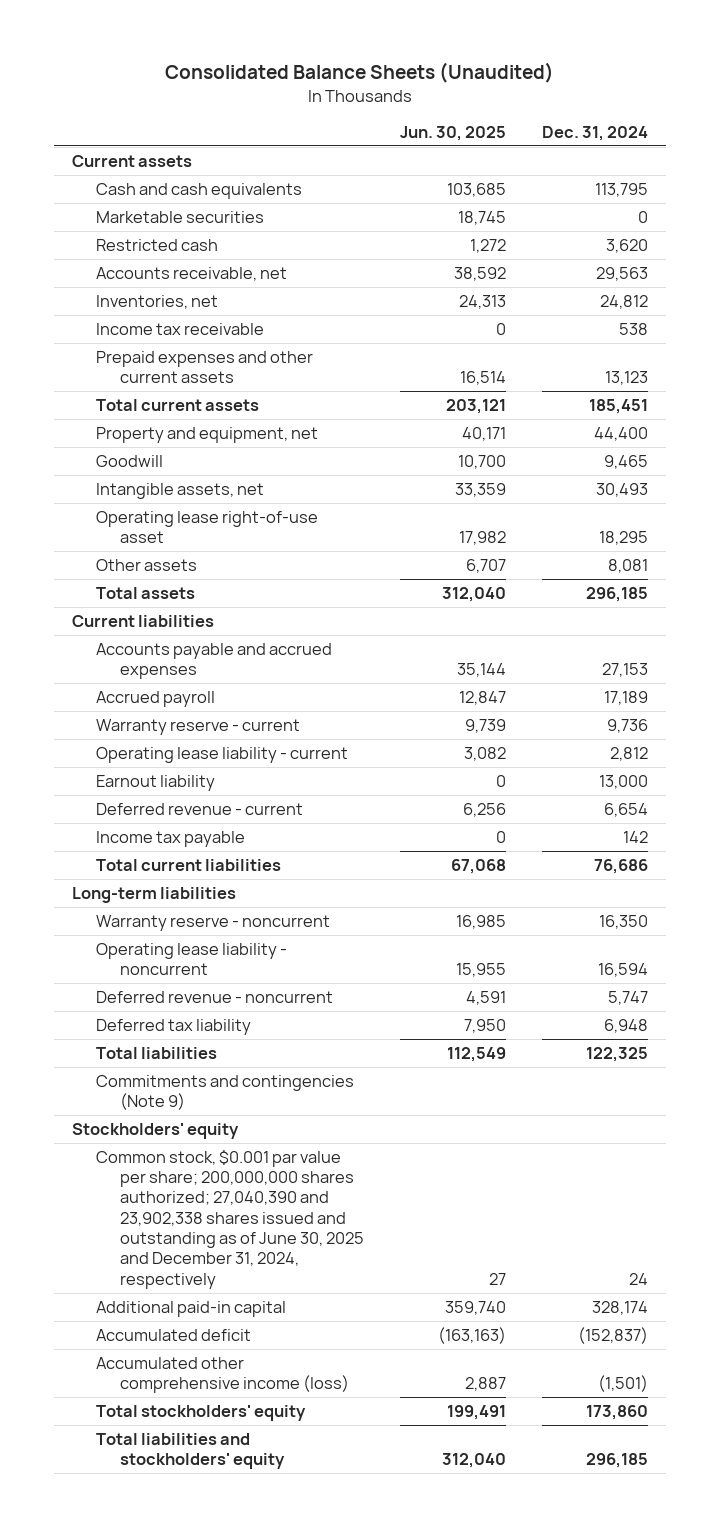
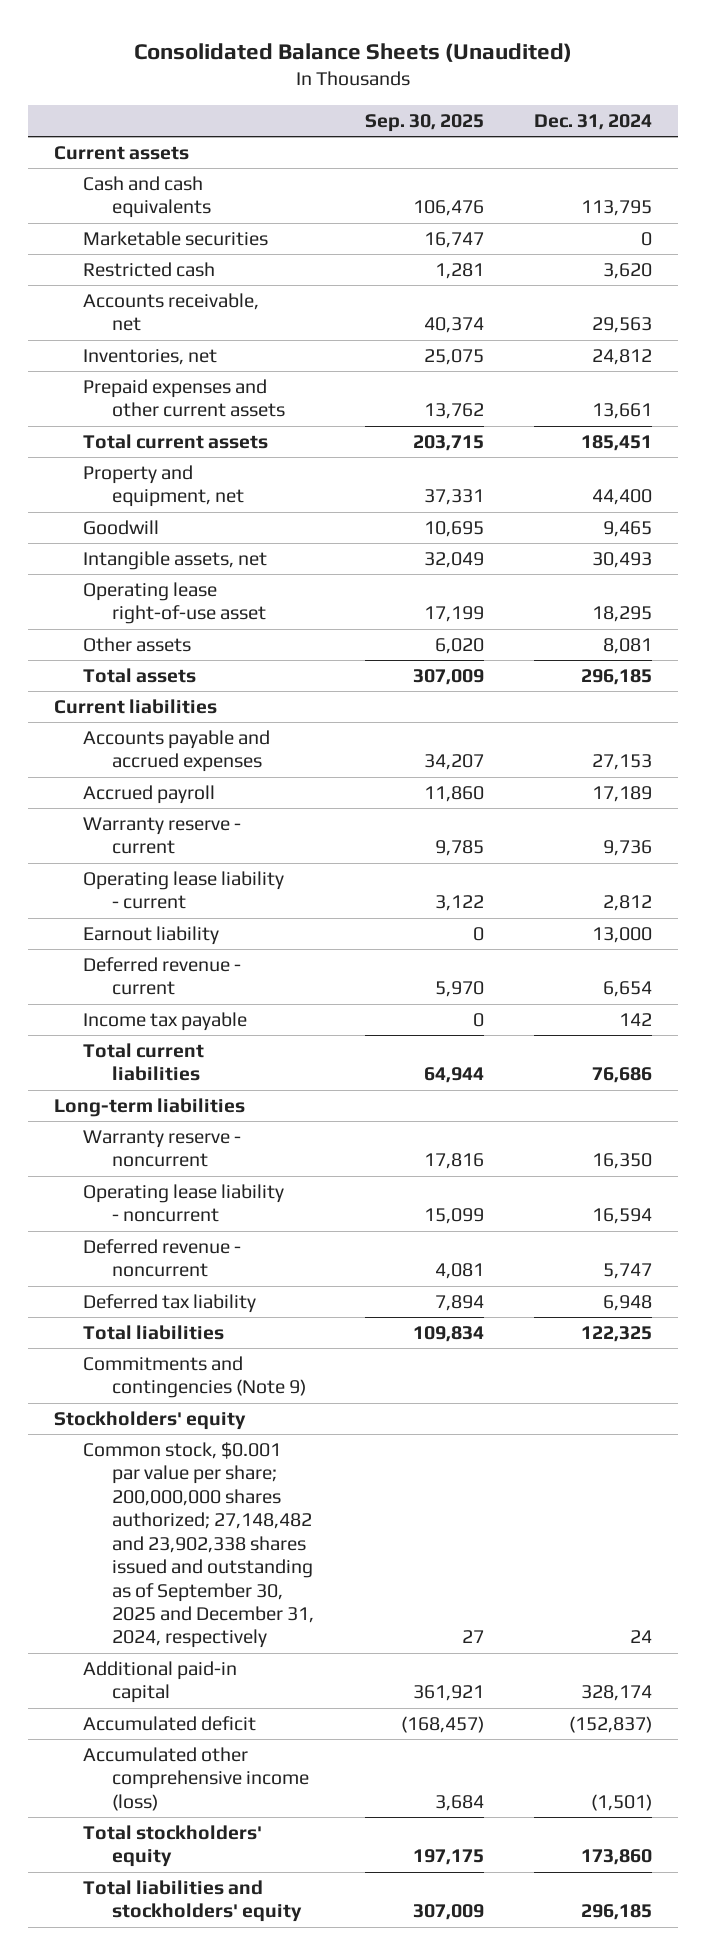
[399,125,506,141] Jun. 30, 2025 -> none
none -> [364,113,484,132] Sep. 30, 2025
[95,322,264,335] Income tax receivable -> none
[605,371,649,386] 13,123 -> [592,403,653,420] 13,661
[95,1149,364,1289] Common stock, $0.001 par value per share; 200,000,000 shares authorized; 27,040,390 and 23,902,338 shares issued and outstanding as of June 30, 2025 and December 31, 2024, respectively -> [82,1442,314,1649] Common stock, $0.001 par value per share; 200,000,000 shares authorized; 27,148,482 and 23,902,338 shares issued and outstanding as of September 30, 2025 and December 31, 2024, respectively

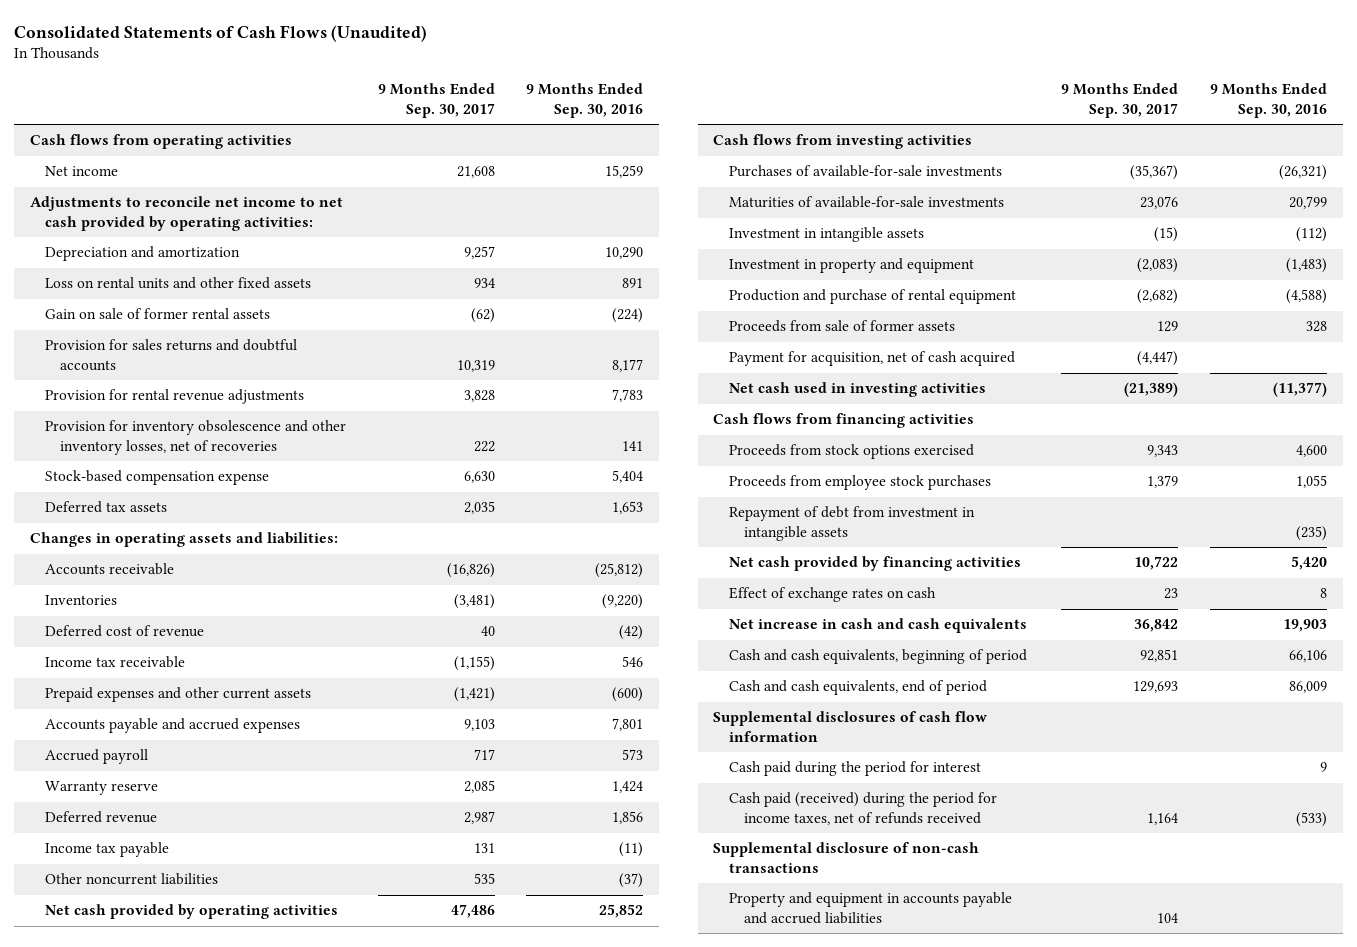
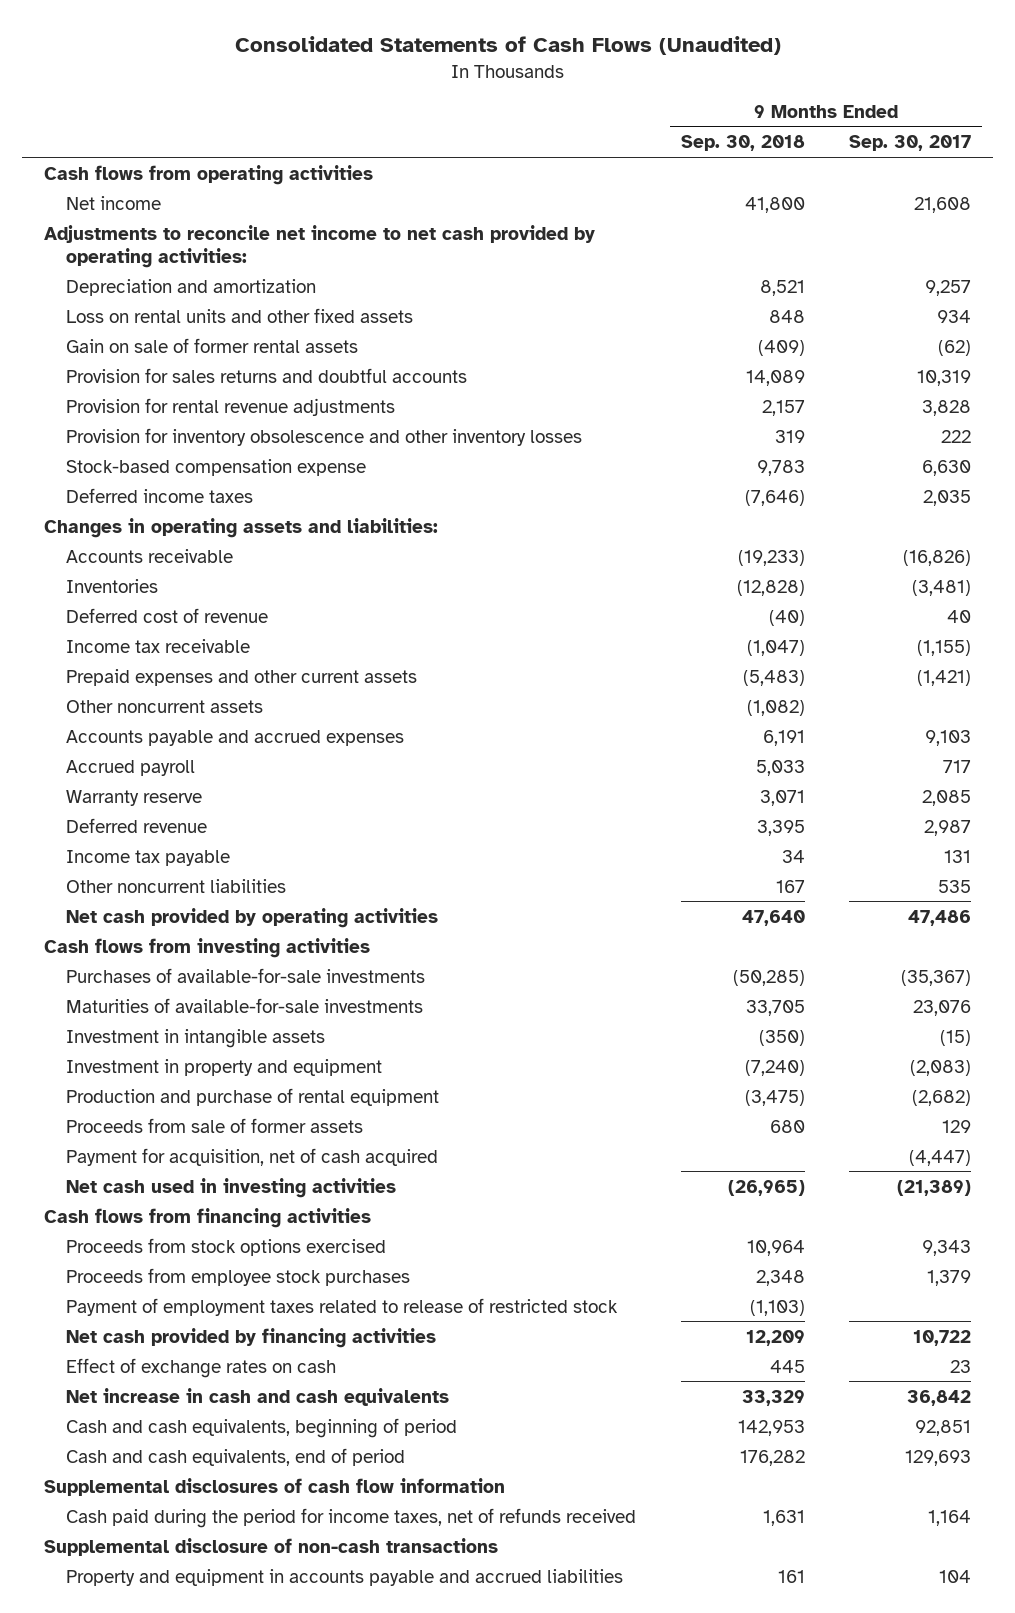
[526,83,644,118] 9 Months Ended Sep. 30, 2016 -> none
none -> [680,135,805,152] Sep. 30, 2018
[45,420,347,456] Provision for inventory obsolescence and other inventory losses, net of recoveries -> [66,427,583,446] Provision for inventory obsolescence and other inventory losses
[45,501,168,514] Deferred tax assets -> [66,487,254,503] Deferred income taxes
none -> [66,699,264,713] Other noncurrent assets
[728,506,975,542] Repayment of debt from investment in intangible assets -> none
none -> [66,1297,619,1316] Payment of employment taxes related to release of restricted stock
[728,761,981,777] Cash paid during the period for interest -> none
[728,792,997,826] Cash paid (received) during the period for income taxes, net of refunds received -> [66,1507,637,1528] Cash paid during the period for income taxes, net of refunds received

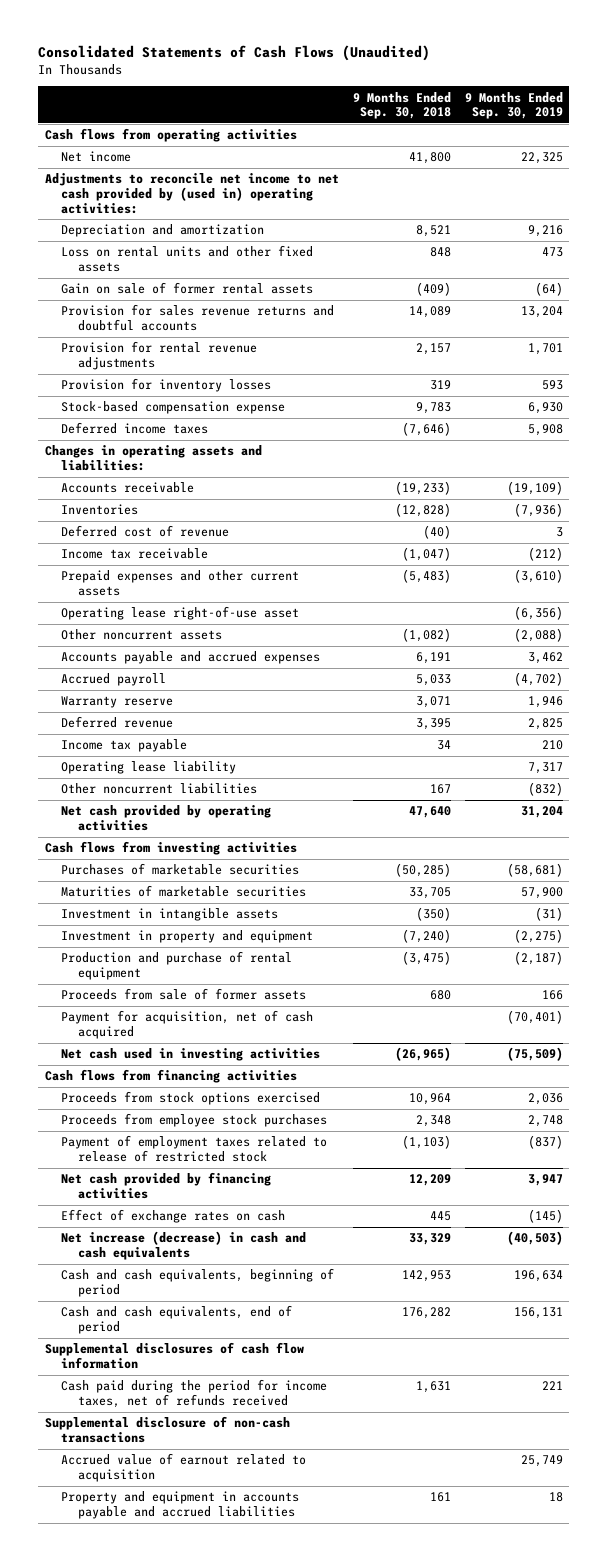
[848,135,971,152] Sep. 30, 2017 -> none
none -> [464,91,563,120] 9 Months Ended Sep. 30, 2019
[44,224,596,268] Adjustments to reconcile net income to net cash provided by operating activities: -> [45,173,340,214] Adjustments to reconcile net income to net cash provided by (used in) operating activities:
[66,367,468,383] Provision for sales returns and doubtful accounts -> [61,304,335,331] Provision for sales revenue returns and doubtful accounts
[66,427,583,446] Provision for inventory obsolescence and other inventory losses -> [61,378,272,393] Provision for inventory losses
none -> [61,606,300,621] Operating lease right-of-use asset
none -> [61,761,237,775] Operating lease liability
[66,967,426,983] Purchases of available-for-sale investments -> [61,863,300,876] Purchases of marketable securities
[66,997,424,1013] Maturities of available-for-sale investments -> [61,885,307,898] Maturities of marketable securities
[66,1387,450,1406] Net increase in cash and cash equivalents -> [61,1231,307,1260] Net increase (decrease) in cash and cash equivalents
none -> [61,1453,307,1482] Accrued value of earnout related to acquisition

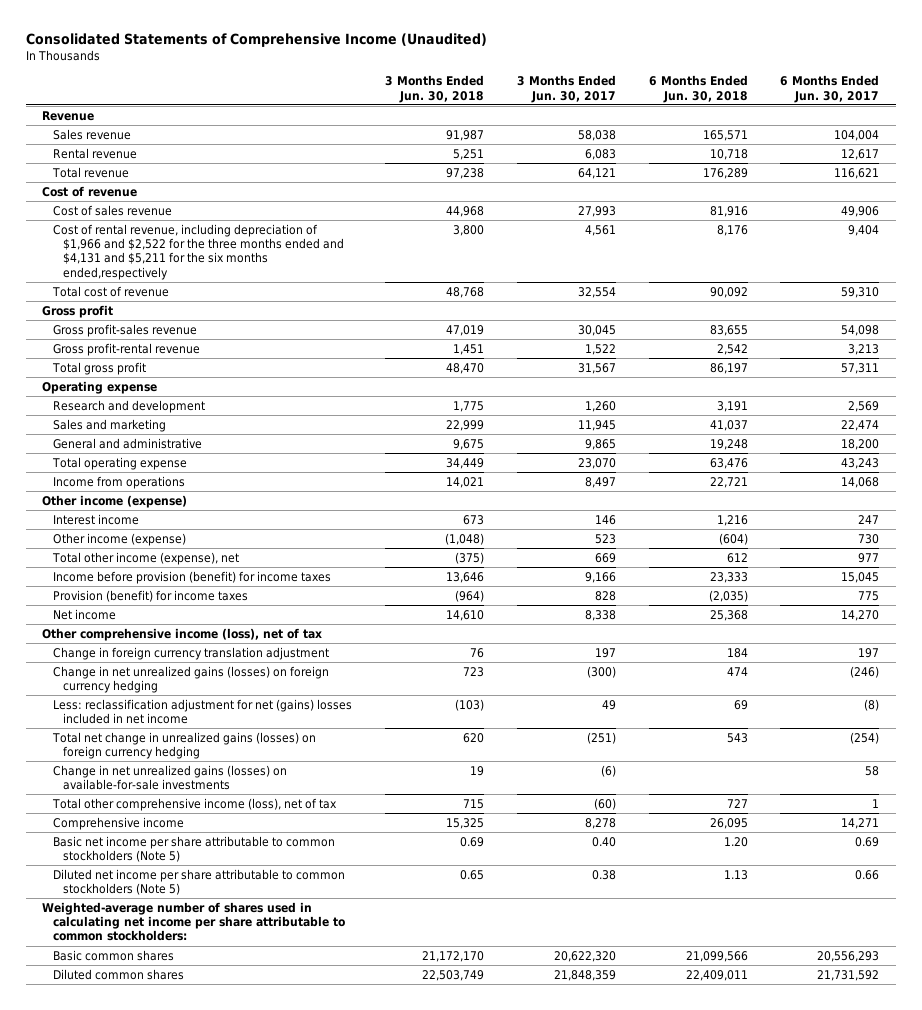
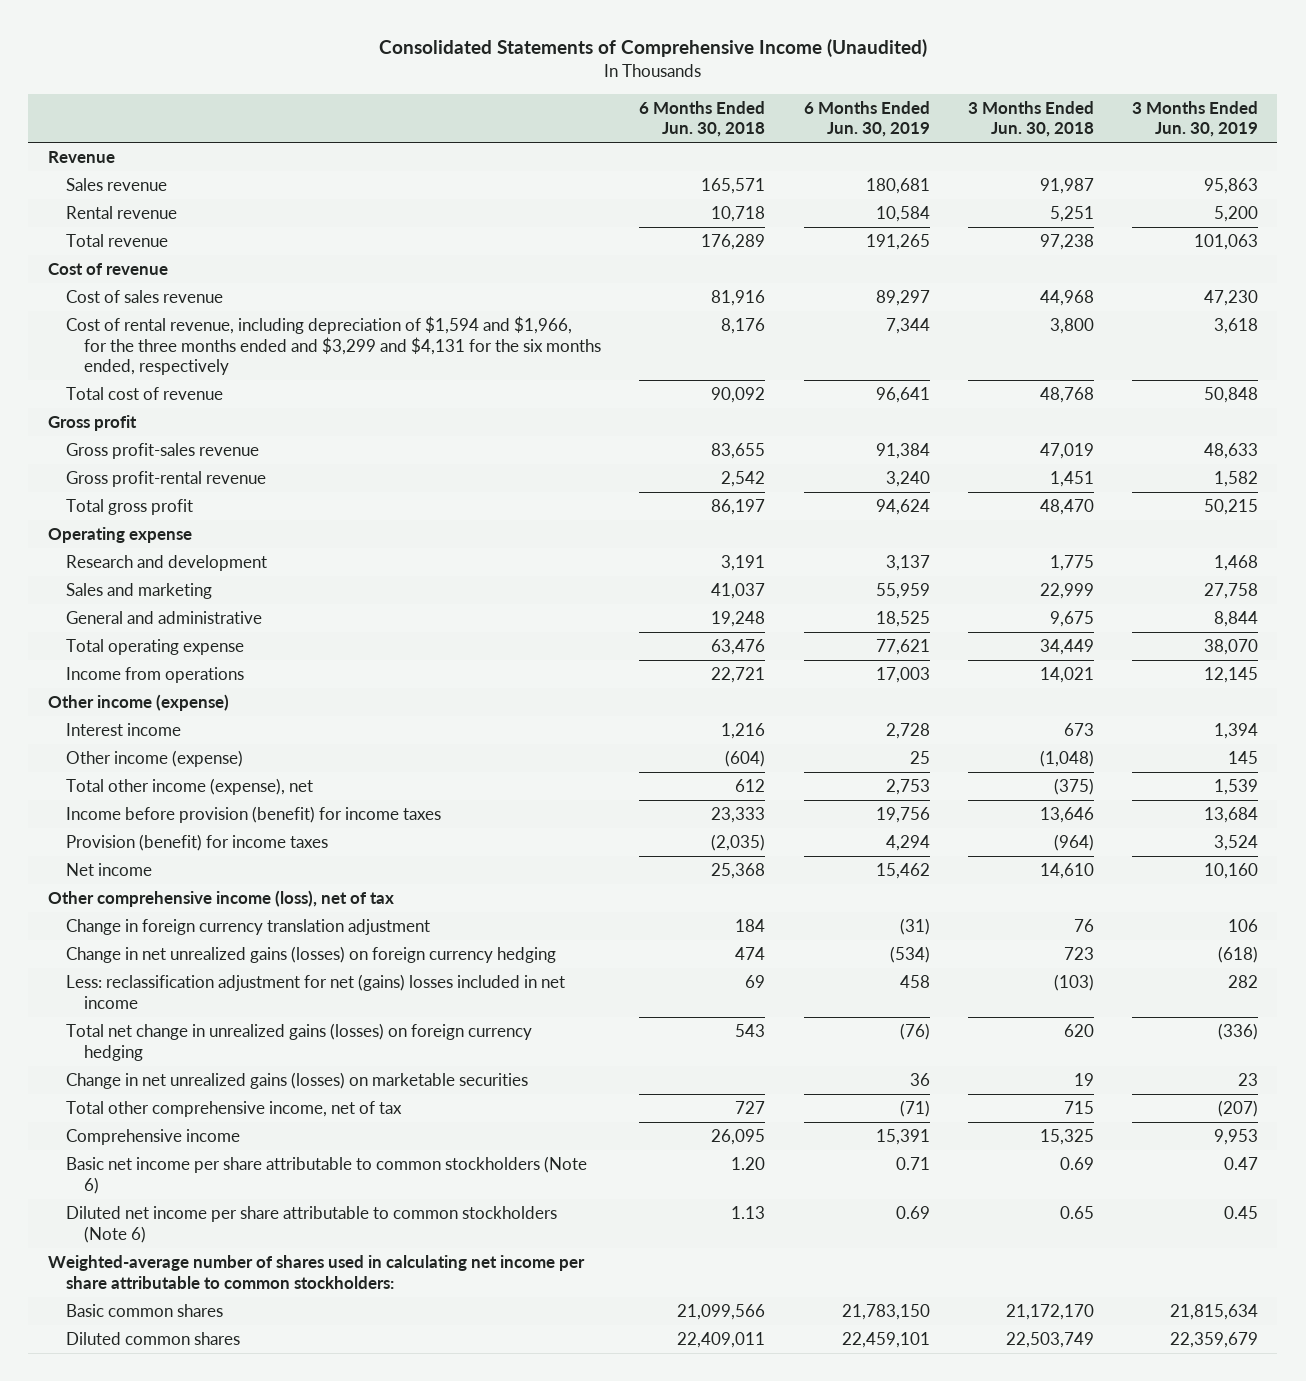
[516,75,616,103] 3 Months Ended Jun. 30, 2017 -> none
[780,75,880,103] 6 Months Ended Jun. 30, 2017 -> none
none -> [803,100,930,138] 6 Months Ended Jun. 30, 2019
none -> [1132,100,1259,138] 3 Months Ended Jun. 30, 2019
[52,223,344,280] Cost of rental revenue, including depreciation of $1,966 and $2,522 for the three months ended and $4,131 and $5,211 for the six months ended,respectively -> [65,316,602,376] Cost of rental revenue, including depreciation of $1,594 and $1,966, for the three months ended and $3,299 and $4,131 for the six months ended, respectively
[52,764,287,791] Change in net unrealized gains (losses) on available-for-sale investments -> [65,1072,528,1090] Change in net unrealized gains (losses) on marketable securities
[51,797,337,811] Total other comprehensive income (loss), net of tax -> [65,1101,402,1118] Total other comprehensive income, net of tax
[52,835,335,863] Basic net income per share attributable to common stockholders (Note 5) -> [65,1156,587,1194] Basic net income per share attributable to common stockholders (Note 6)
[52,868,345,896] Diluted net income per share attributable to common stockholders (Note 5) -> [65,1206,557,1243] Diluted net income per share attributable to common stockholders (Note 6)

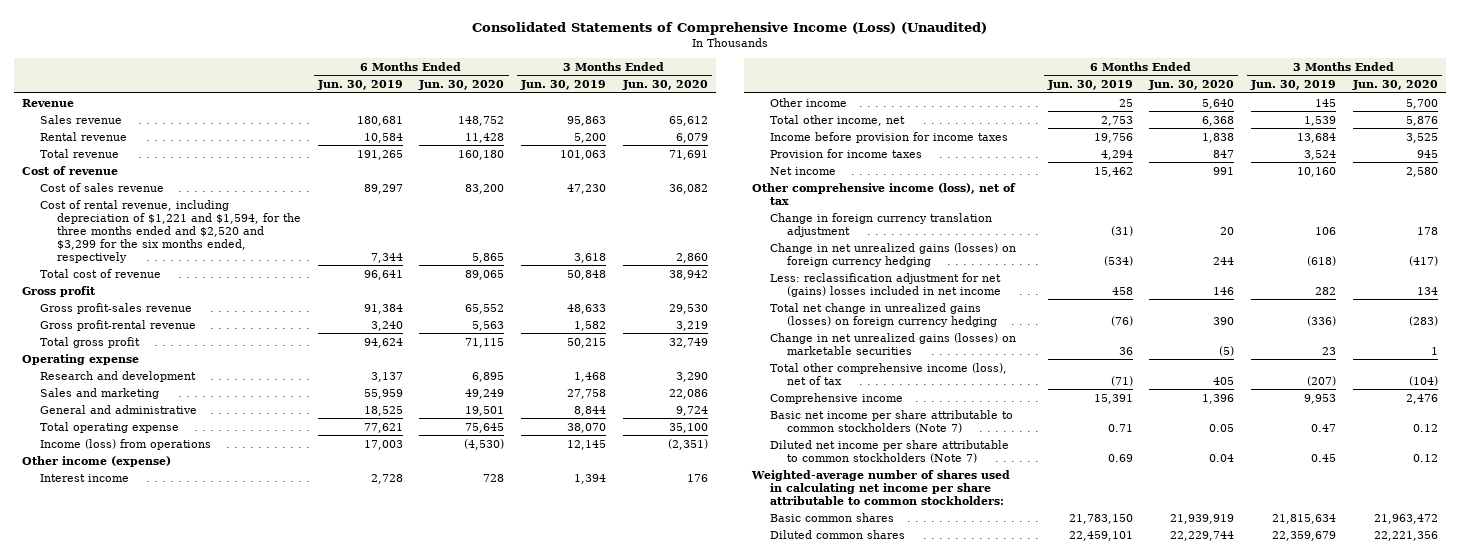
[378,39,927,58] Consolidated Statements of Comprehensive Income (Unaudited) -> [472,21,988,35] Consolidated Statements of Comprehensive Income (Loss) (Unaudited)
[639,100,766,138] 6 Months Ended Jun. 30, 2018 -> none
[968,100,1095,138] 3 Months Ended Jun. 30, 2018 -> none
none -> [418,80,505,91] Jun. 30, 2020
none -> [621,80,708,91] Jun. 30, 2020
[65,316,602,376] Cost of rental revenue, including depreciation of $1,594 and $1,966, for the three months ended and $3,299 and $4,131 for the six months ended, respectively -> [39,199,302,263] Cost of rental revenue, including depreciation of $1,221 and $1,594, for the three months ended and $2,520 and $3,299 for the six months ended, respectively
[65,667,244,684] Income from operations -> [39,438,211,450] Income (loss) from operations
[65,750,243,768] Other income (expense) -> [769,97,847,107] Other income
[65,778,313,796] Total other income (expense), net -> [769,114,905,126] Total other income, net
[65,806,441,824] Income before provision (benefit) for income taxes -> [769,131,1008,143] Income before provision for income taxes
[65,834,328,852] Provision (benefit) for income taxes -> [769,148,922,158] Provision for income taxes
[65,1101,402,1118] Total other comprehensive income, net of tax -> [769,362,1007,385] Total other comprehensive income (loss), net of tax
[65,1156,587,1194] Basic net income per share attributable to common stockholders (Note 6) -> [769,409,1013,433] Basic net income per share attributable to common stockholders (Note 7)
[65,1206,557,1243] Diluted net income per share attributable to common stockholders (Note 6) -> [769,439,1009,463] Diluted net income per share attributable to common stockholders (Note 7)

